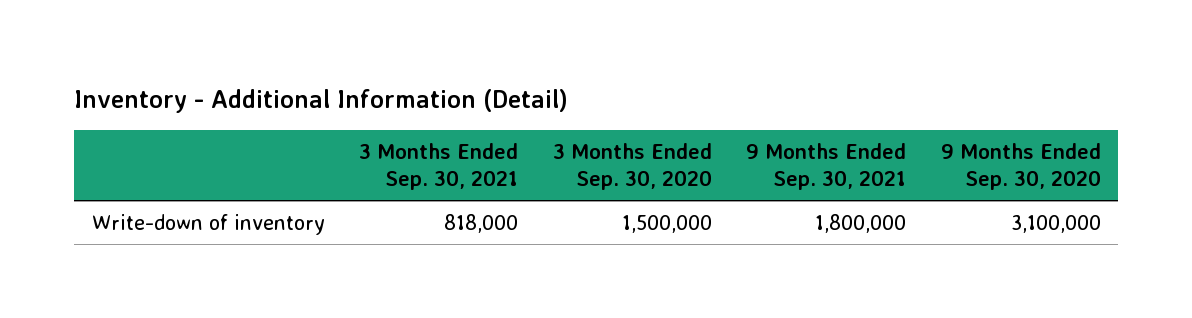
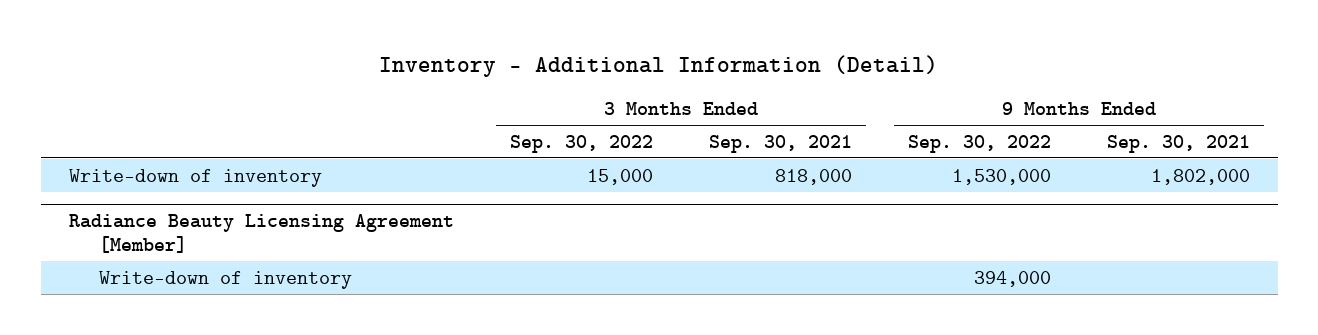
[552,143,712,190] 3 Months Ended Sep. 30, 2020 -> none
[940,143,1101,190] 9 Months Ended Sep. 30, 2020 -> none
none -> [509,134,653,153] Sep. 30, 2022
none -> [907,134,1051,153] Sep. 30, 2022
[815,214,907,234] 1,800,000 -> [1150,168,1250,185] 1,802,000
none -> [68,213,454,253] Radiance Beauty Licensing Agreement [Member]
none -> [98,270,352,289] Write-down of inventory

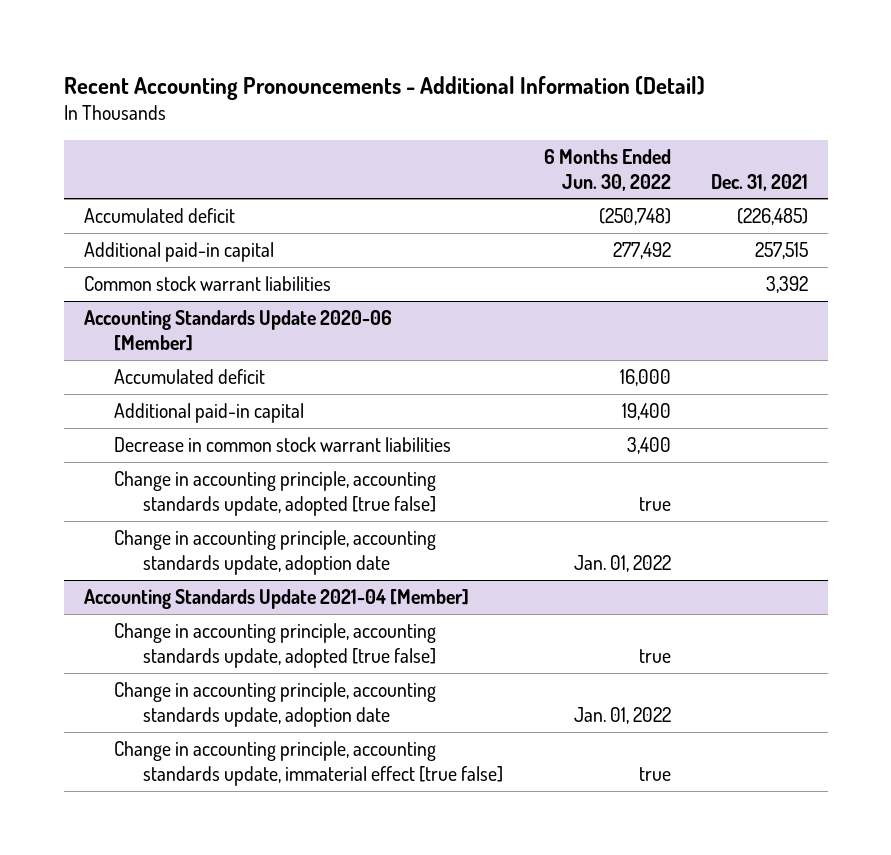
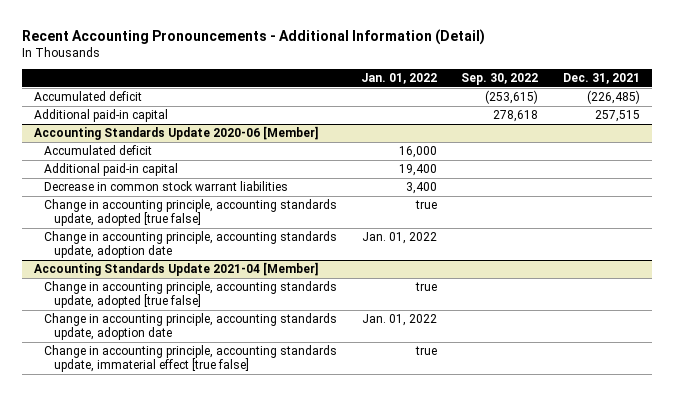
[543,148,671,191] 6 Months Ended Jun. 30, 2022 -> none
none -> [361,73,438,85] Jan. 01, 2022
none -> [461,73,539,86] Sep. 30, 2022
[83,275,331,291] Common stock warrant liabilities -> none

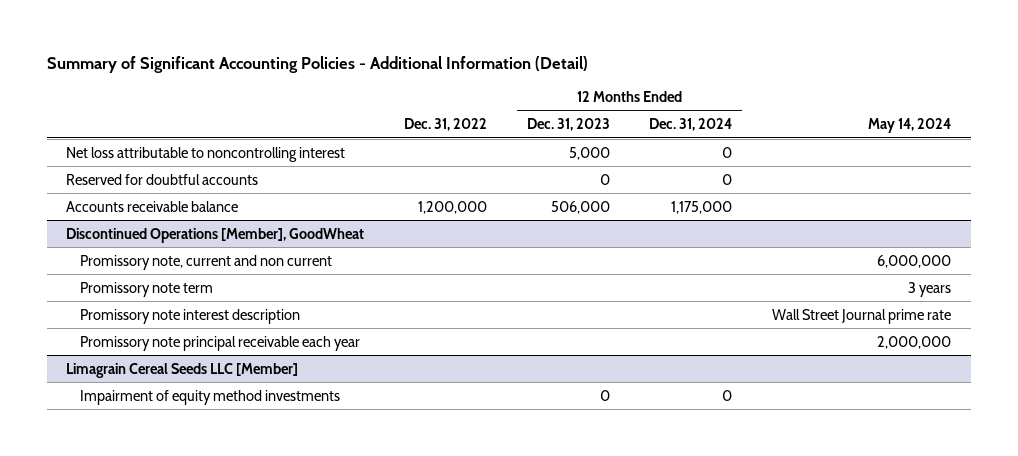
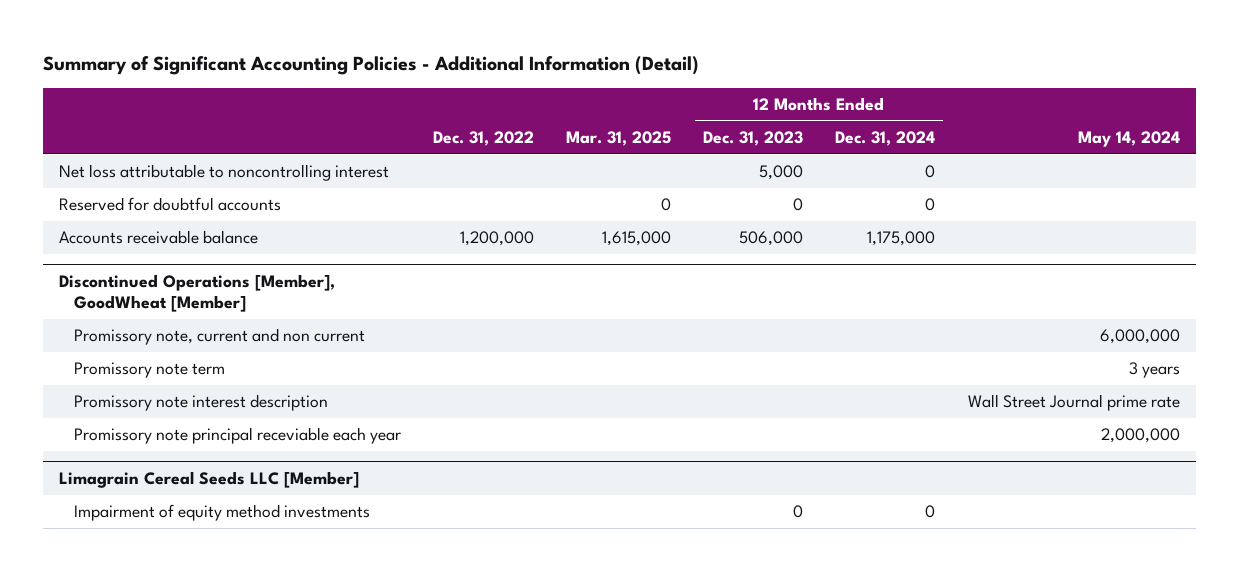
none -> [566,131,672,147] Mar. 31, 2025
[66,227,365,243] Discontinued Operations [Member], GoodWheat -> [59,273,336,313] Discontinued Operations [Member], GoodWheat [Member]
[80,335,361,351] Promissory note principal receivable each year -> [73,427,401,445] Promissory note principal receviable each year

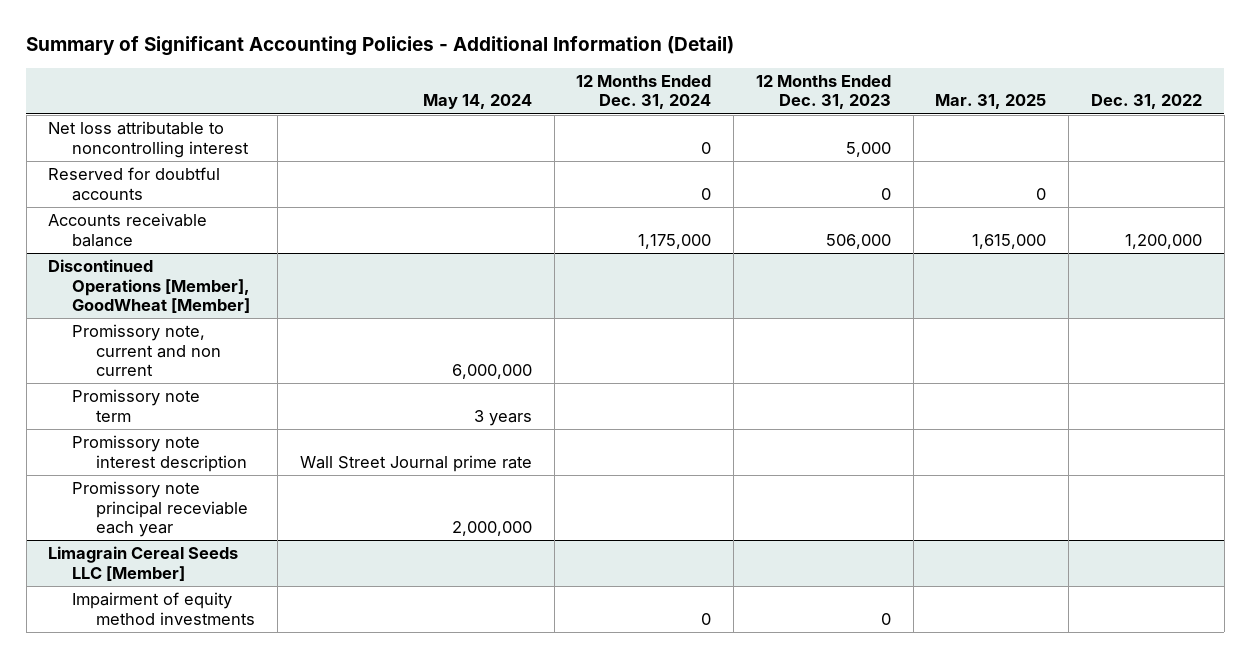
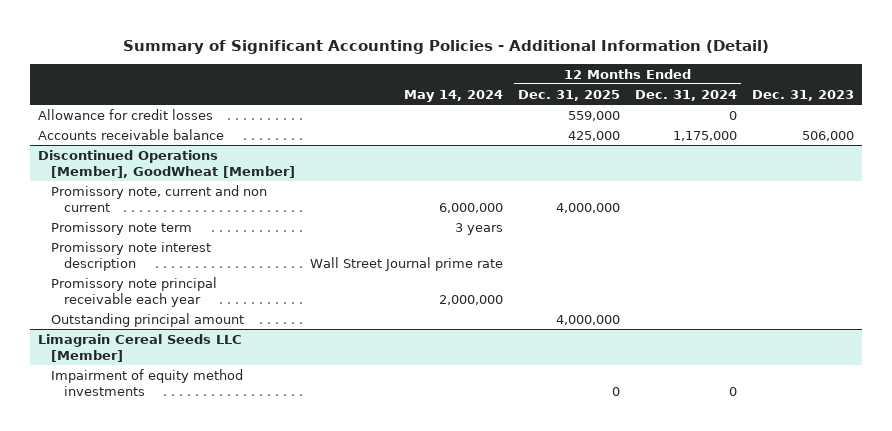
[755,74,891,110] 12 Months Ended Dec. 31, 2023 -> none
[935,94,1047,110] Mar. 31, 2025 -> none
[1090,94,1202,110] Dec. 31, 2022 -> none
none -> [518,89,621,101] Dec. 31, 2025
none -> [752,89,855,101] Dec. 31, 2023
[48,121,250,158] Net loss attributable to noncontrolling interest -> none
[48,167,221,201] Reserved for doubtful accounts -> [37,108,213,120] Allowance for credit losses
[72,481,249,538] Promissory note principal receviable each year -> [51,276,218,307] Promissory note principal receivable each year
none -> [51,312,245,327] Outstanding principal amount

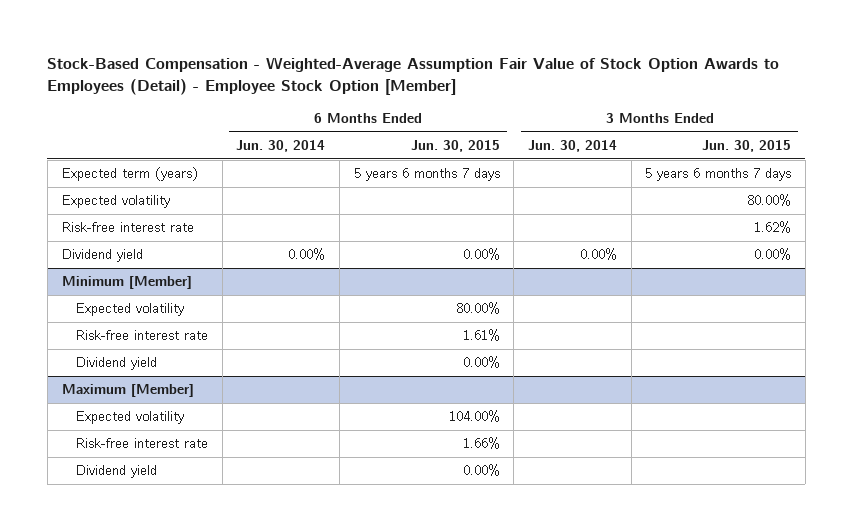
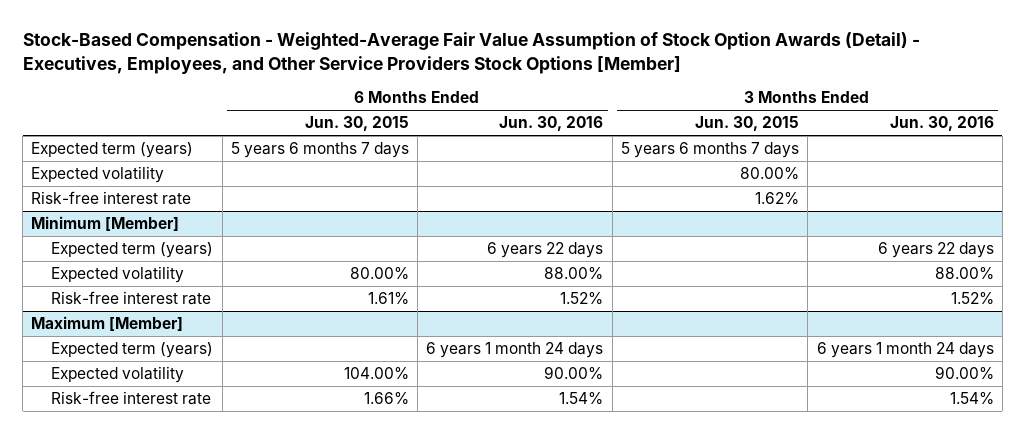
[47,57,780,96] Stock-Based Compensation - Weighted-Average Assumption Fair Value of Stock Option Awards to Employees (Detail) - Employee Stock Option [Member] -> [22,32,920,75] Stock-Based Compensation - Weighted-Average Fair Value Assumption of Stock Option Awards (Detail) - Executives, Employees, and Other Service Providers Stock Options [Member]
[236,140,326,153] Jun. 30, 2014 -> none
[527,140,617,153] Jun. 30, 2014 -> none
none -> [499,116,604,132] Jun. 30, 2016
none -> [889,116,994,132] Jun. 30, 2016
[61,249,143,263] Dividend yield -> none
none -> [51,242,214,259] Expected term (years)
[76,357,158,371] Dividend yield -> none
none -> [51,342,214,359] Expected term (years)
[76,465,158,479] Dividend yield -> none

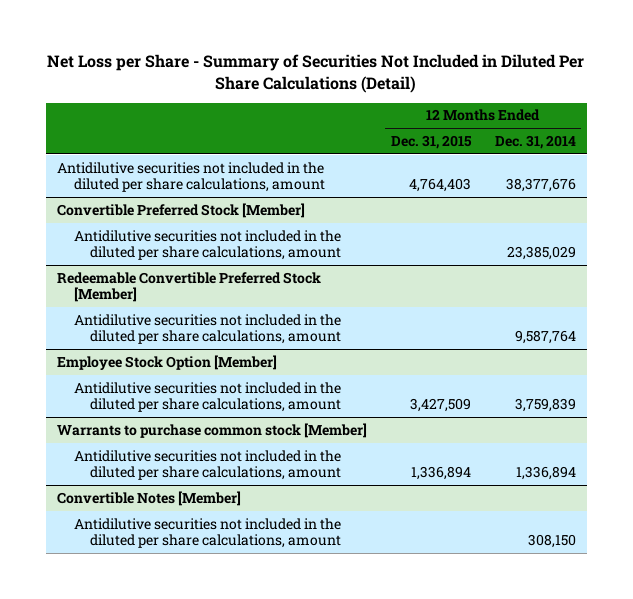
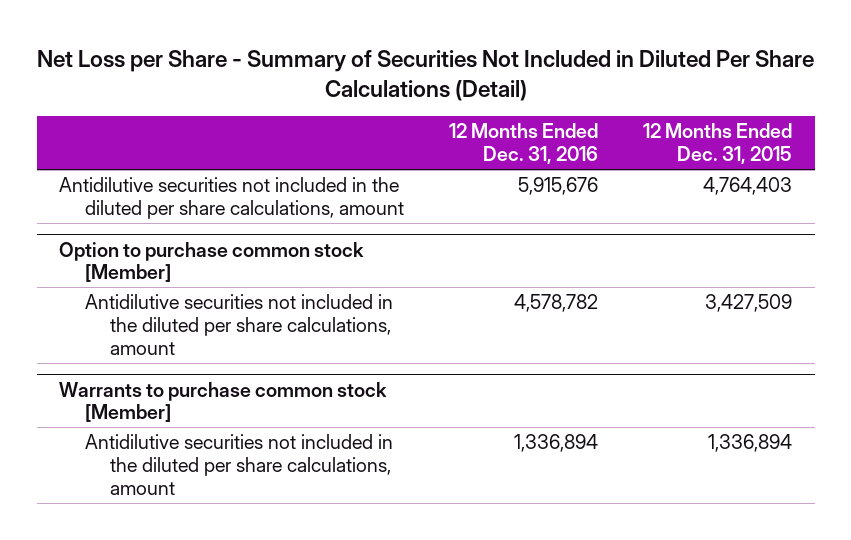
[494,134,576,149] Dec. 31, 2014 -> none
none -> [448,123,598,165] 12 Months Ended Dec. 31, 2016
[57,202,306,218] Convertible Preferred Stock [Member] -> none
[73,229,341,261] Antidilutive securities not included in the diluted per share calculations, amount -> none
[57,271,322,303] Redeemable Convertible Preferred Stock [Member] -> none
[73,313,341,345] Antidilutive securities not included in the diluted per share calculations, amount -> none
[57,354,278,370] Employee Stock Option [Member] -> [59,241,365,283] Option to purchase common stock [Member]
[57,490,242,506] Convertible Notes [Member] -> none
[73,517,341,549] Antidilutive securities not included in the diluted per share calculations, amount -> none

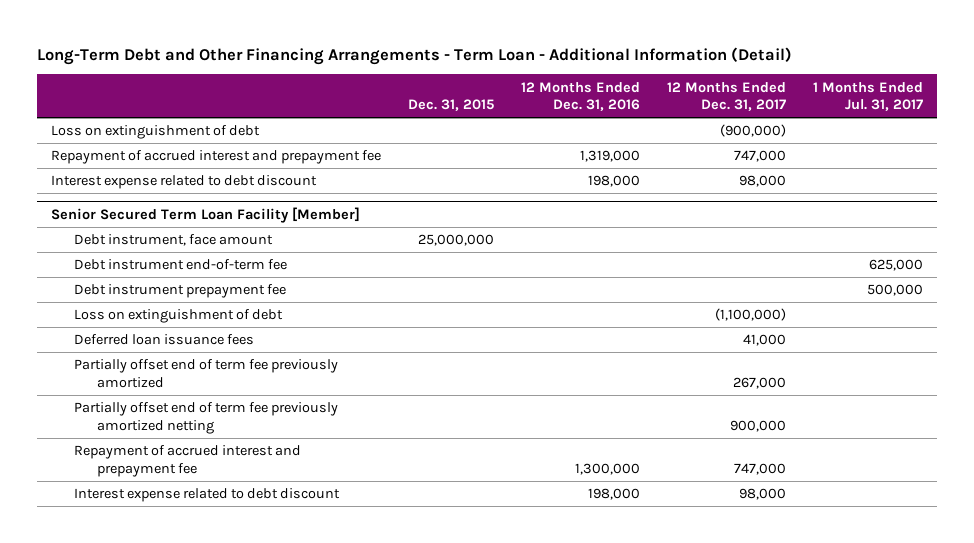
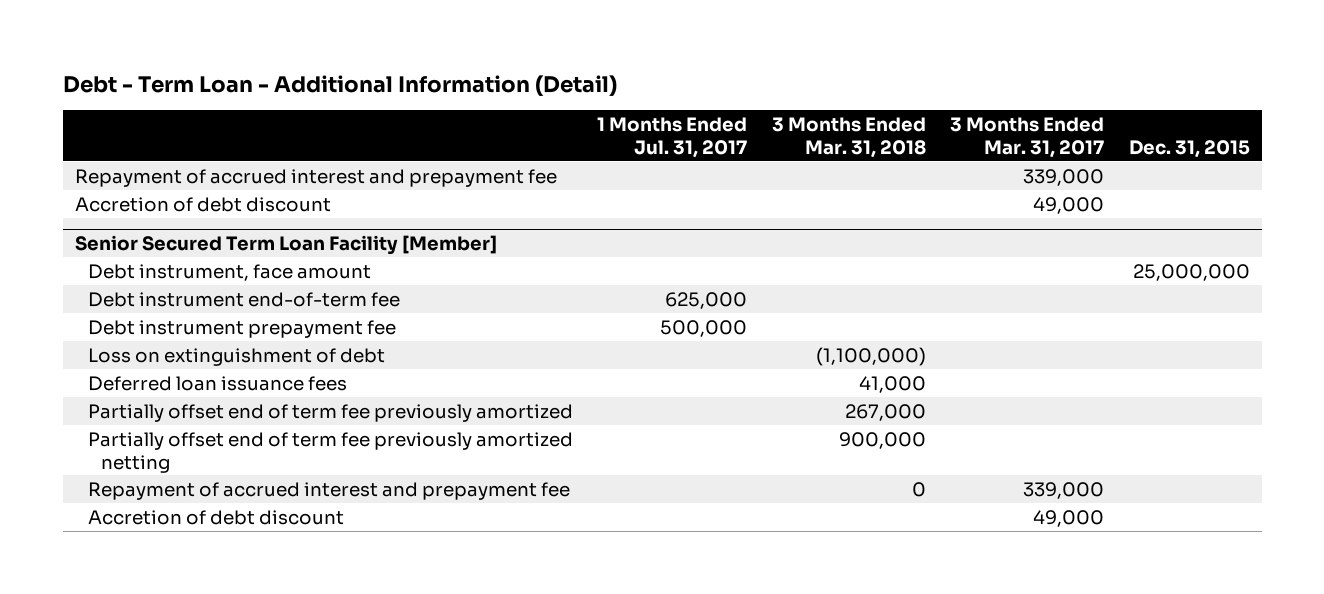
[37,46,793,65] Long-Term Debt and Other Financing Arrangements - Term Loan - Additional Information (Detail) -> [62,74,617,96] Debt - Term Loan - Additional Information (Detail)
[520,81,640,112] 12 Months Ended Dec. 31, 2016 -> none
[666,81,786,112] 12 Months Ended Dec. 31, 2017 -> none
none -> [771,117,926,158] 3 Months Ended Mar. 31, 2018
none -> [950,117,1105,158] 3 Months Ended Mar. 31, 2017
[50,125,260,140] Loss on extinguishment of debt -> none
[50,175,317,190] Interest expense related to debt discount -> [74,196,331,212] Accretion of debt discount
[74,488,341,503] Interest expense related to debt discount -> [87,509,344,525] Accretion of debt discount

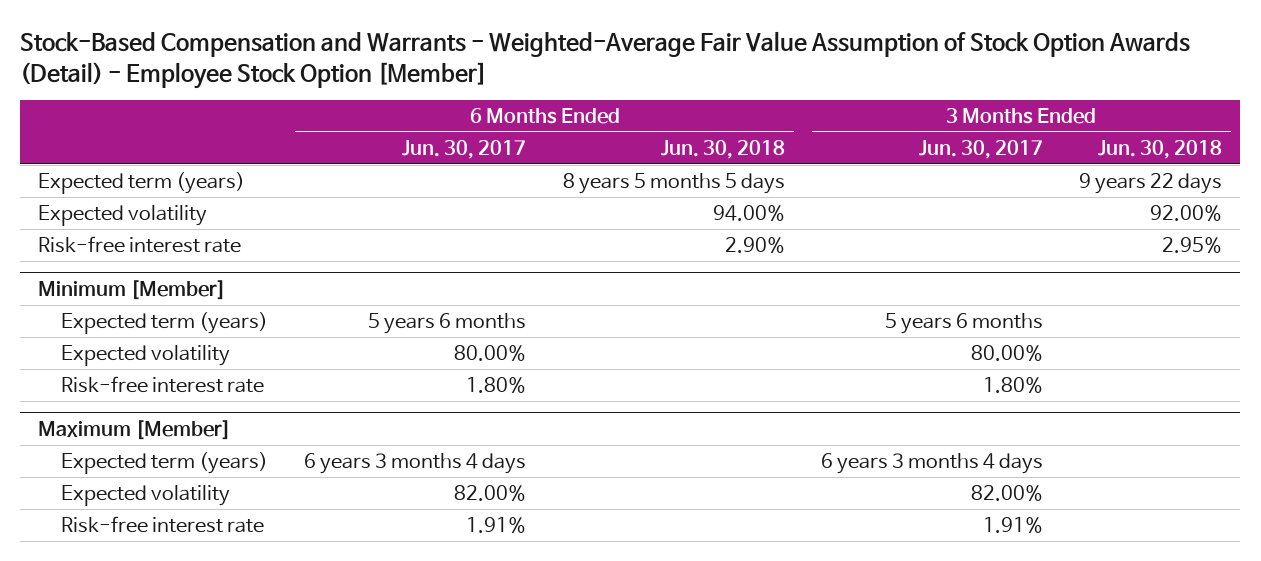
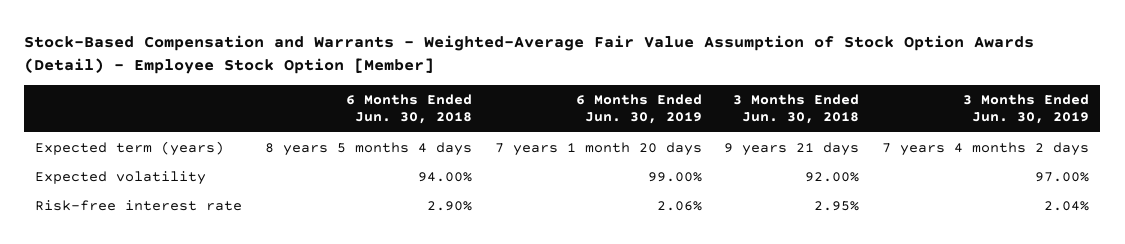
[402,139,527,159] Jun. 30, 2017 -> none
[918,139,1043,159] Jun. 30, 2017 -> none
none -> [575,93,702,125] 6 Months Ended Jun. 30, 2019
none -> [963,93,1090,125] 3 Months Ended Jun. 30, 2019
[562,172,785,194] 8 years 5 months 5 days -> [265,141,473,156] 8 years 5 months 4 days
[1079,172,1223,194] 9 years 22 days -> [724,141,860,156] 9 years 21 days
[38,279,227,300] Minimum [Member] -> none
[61,311,269,334] Expected term (years) -> none
[61,344,231,366] Expected volatility -> none
[61,375,265,393] Risk-free interest rate -> none
[38,419,232,440] Maximum [Member] -> none
[61,451,269,474] Expected term (years) -> none
[61,484,231,506] Expected volatility -> none
[61,515,265,533] Risk-free interest rate -> none

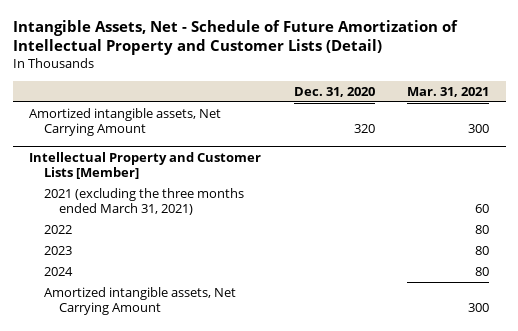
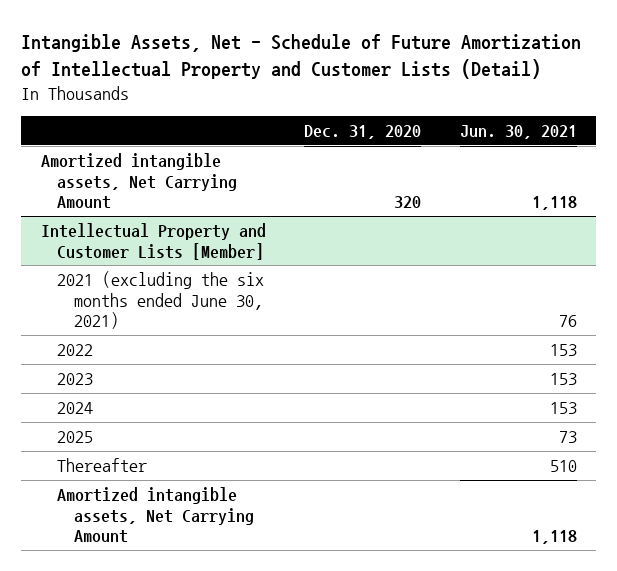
[407,86,490,97] Mar. 31, 2021 -> none
none -> [459,125,577,140] Jun. 30, 2021
[43,188,244,216] 2021 (excluding the three months ended March 31, 2021) -> [57,270,265,330] 2021 (excluding the six months ended June 30, 2021)
none -> [57,430,94,443] 2025
none -> [57,457,148,472] Thereafter

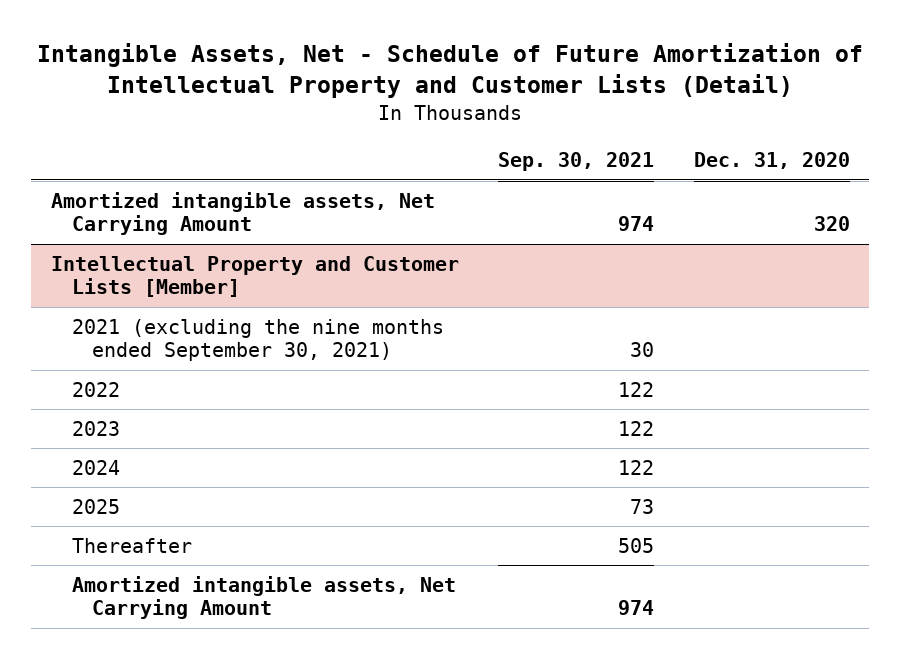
[459,125,577,140] Jun. 30, 2021 -> none
none -> [498,152,655,172] Sep. 30, 2021
[57,270,265,330] 2021 (excluding the six months ended June 30, 2021) -> [71,318,444,362] 2021 (excluding the nine months ended September 30, 2021)

